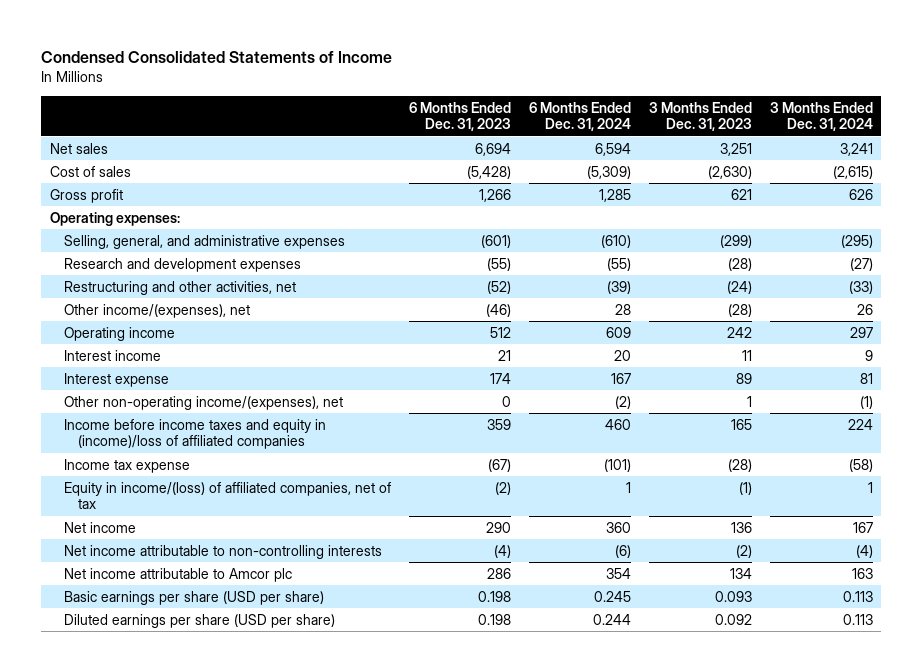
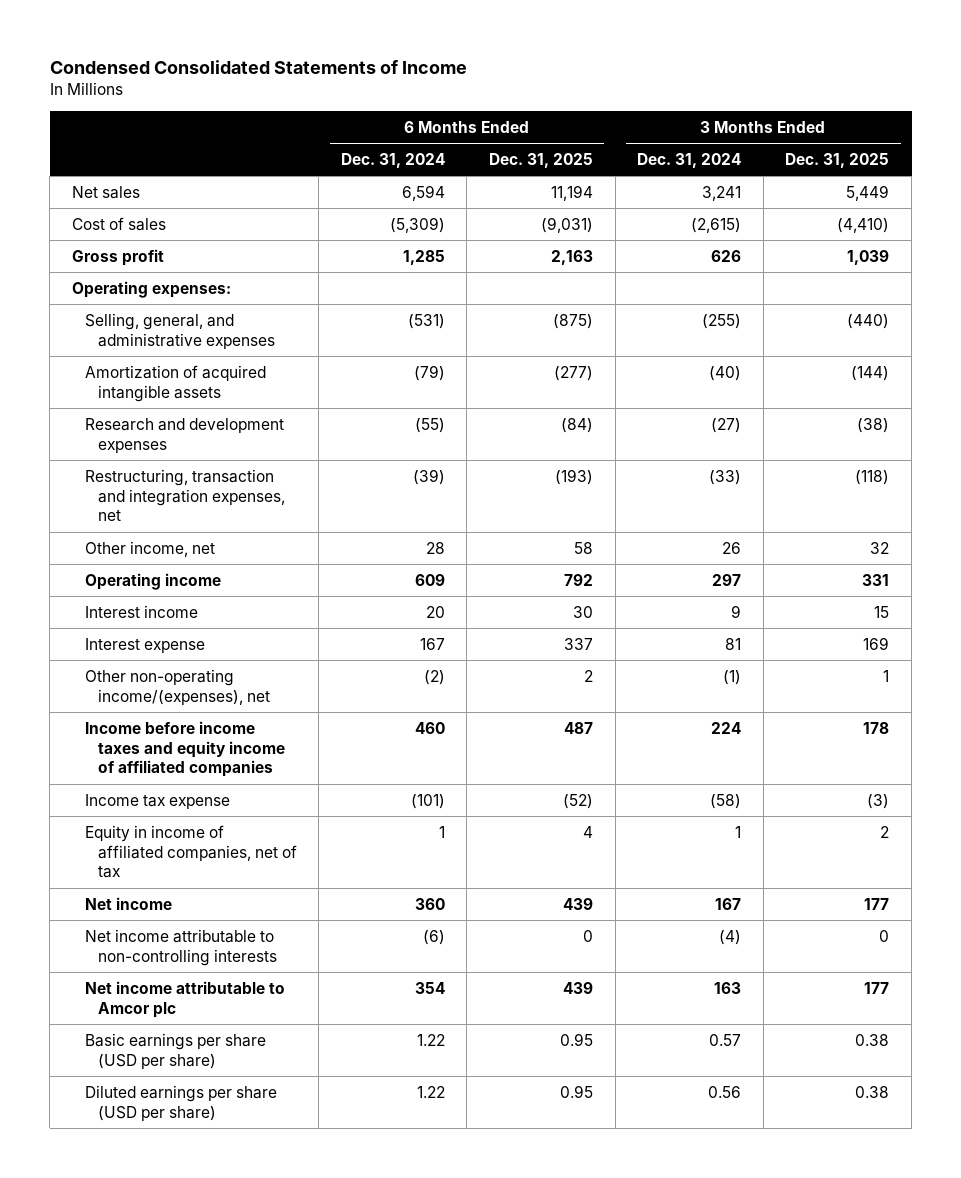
[408,101,511,132] 6 Months Ended Dec. 31, 2023 -> none
[648,101,752,132] 3 Months Ended Dec. 31, 2023 -> none
none -> [489,152,594,168] Dec. 31, 2025
none -> [785,152,890,168] Dec. 31, 2025
[600,234,631,248] (610) -> [407,313,445,329] (531)
[840,234,873,248] (295) -> [702,313,742,329] (255)
none -> [84,364,266,402] Amortization of acquired intangible assets
[64,280,297,295] Restructuring and other activities, net -> [84,468,285,522] Restructuring, transaction and integration expenses, net
[64,303,251,318] Other income/(expenses), net -> [84,540,215,557] Other income, net
[64,418,327,450] Income before income taxes and equity in (income)/loss of affiliated companies -> [84,720,285,778] Income before income taxes and equity income of affiliated companies
[64,481,392,510] Equity in income/(loss) of affiliated companies, net of tax -> [84,824,297,879] Equity in income of affiliated companies, net of tax
[593,590,631,602] 0.245 -> [416,1033,445,1046] 1.22
[842,590,873,602] 0.113 -> [709,1033,742,1046] 0.57
[592,613,631,625] 0.244 -> [416,1085,445,1098] 1.22
[842,613,873,625] 0.113 -> [708,1085,742,1098] 0.56

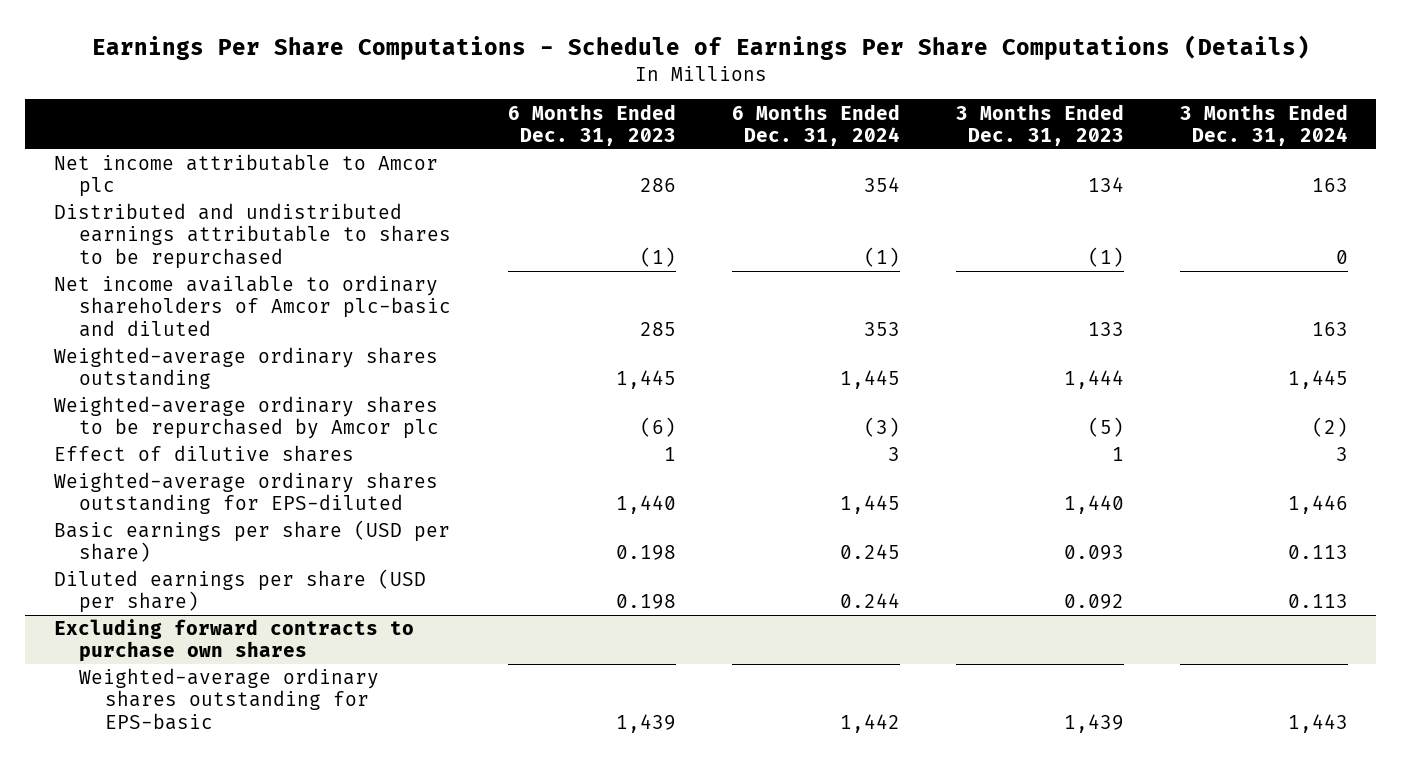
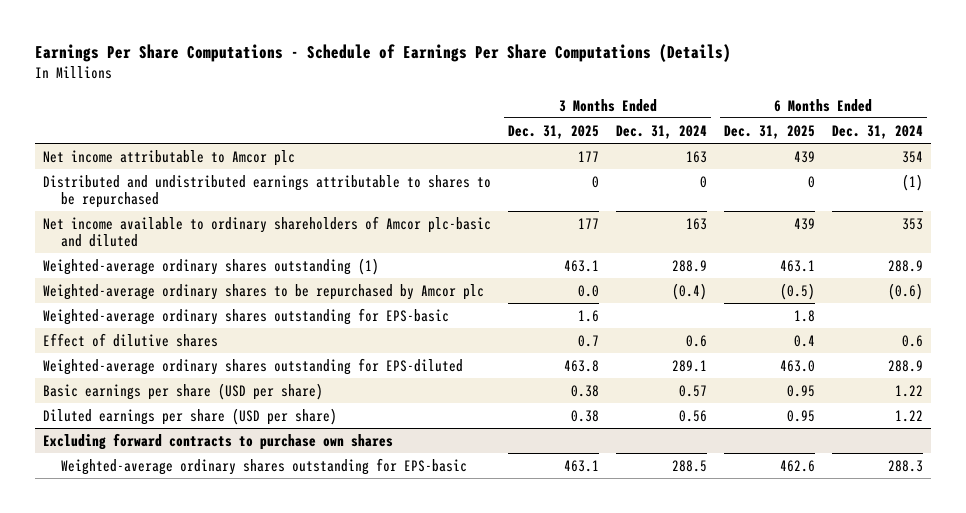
[507,103,676,146] 6 Months Ended Dec. 31, 2023 -> none
[955,103,1124,146] 3 Months Ended Dec. 31, 2023 -> none
none -> [508,124,600,139] Dec. 31, 2025
none -> [723,124,815,139] Dec. 31, 2025
[53,347,438,390] Weighted-average ordinary shares outstanding -> [43,257,380,275] Weighted-average ordinary shares outstanding (1)
[839,370,900,390] 1,445 -> [887,259,923,272] 288.9
[1288,370,1349,390] 1,445 -> [672,259,708,272] 288.9
[863,417,900,438] (3) -> [887,282,923,300] (0.6)
[1312,417,1349,438] (2) -> [672,282,708,300] (0.4)
none -> [43,307,450,325] Weighted-average ordinary shares outstanding for EPS-basic
[887,447,900,462] 3 -> [901,334,923,347] 0.6
[1336,447,1349,462] 3 -> [686,334,708,347] 0.6
[839,495,900,515] 1,445 -> [887,359,923,372] 288.9
[1288,495,1349,515] 1,446 -> [672,359,708,372] 289.1
[839,544,900,560] 0.245 -> [894,384,923,397] 1.22
[1288,545,1349,560] 0.113 -> [679,384,708,397] 0.57
[839,593,900,609] 0.244 -> [894,409,923,422] 1.22
[1288,594,1349,609] 0.113 -> [679,409,708,422] 0.56
[839,713,900,733] 1,442 -> [887,459,923,472] 288.3
[1288,713,1349,733] 1,443 -> [672,459,708,472] 288.5

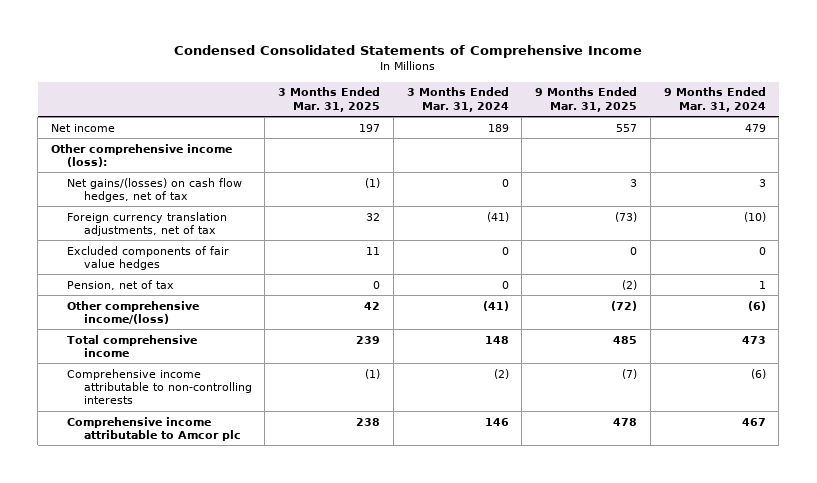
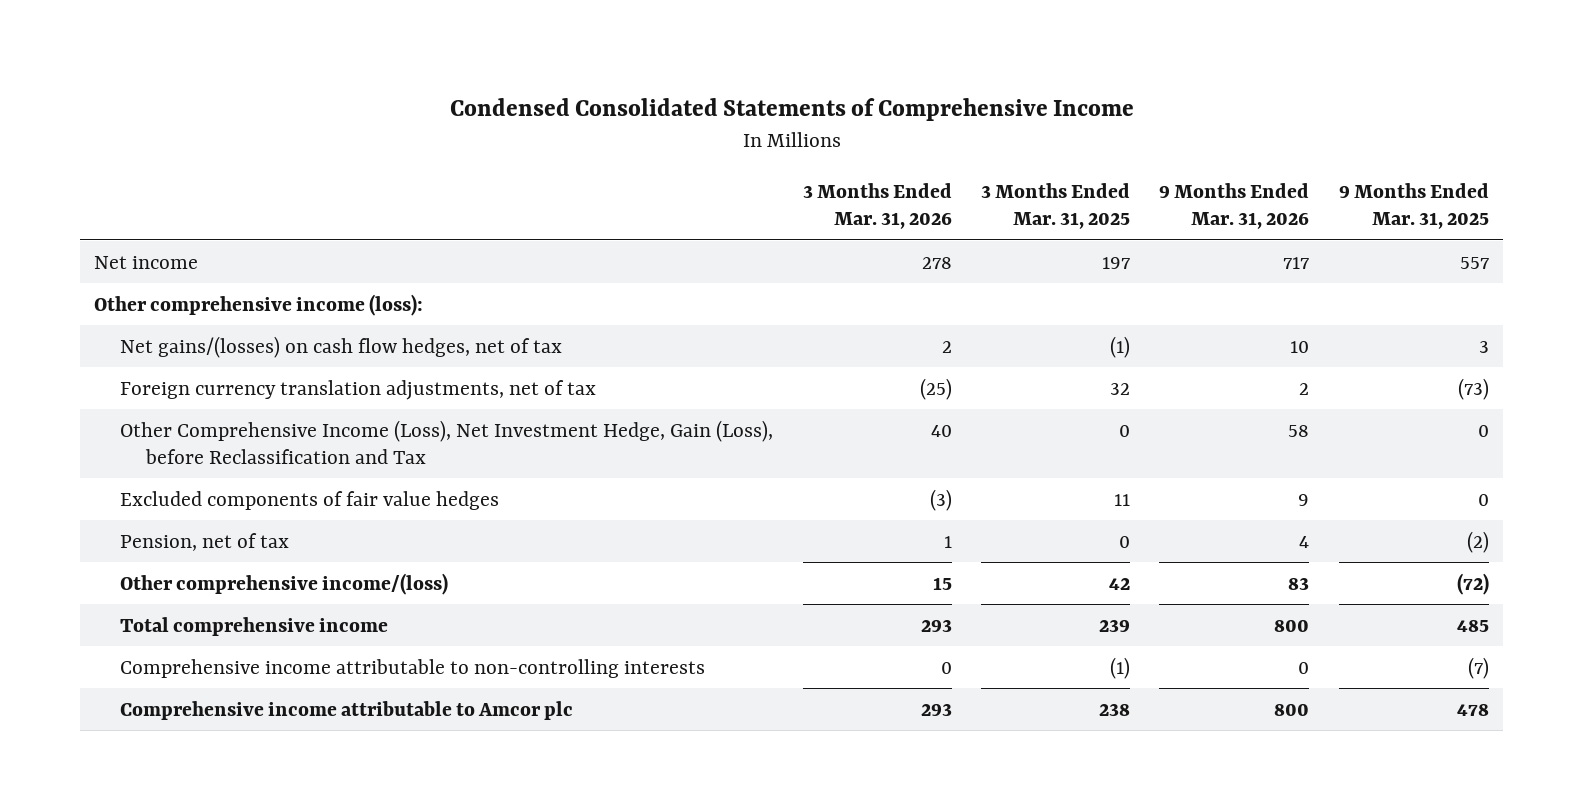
[406,87,509,112] 3 Months Ended Mar. 31, 2024 -> none
[663,87,766,112] 9 Months Ended Mar. 31, 2024 -> none
none -> [802,183,952,230] 3 Months Ended Mar. 31, 2026
none -> [1159,183,1310,230] 9 Months Ended Mar. 31, 2026
none -> [120,419,774,464] Other Comprehensive Income (Loss), Net Investment Hedge, Gain (Loss), before Reclassification and Tax

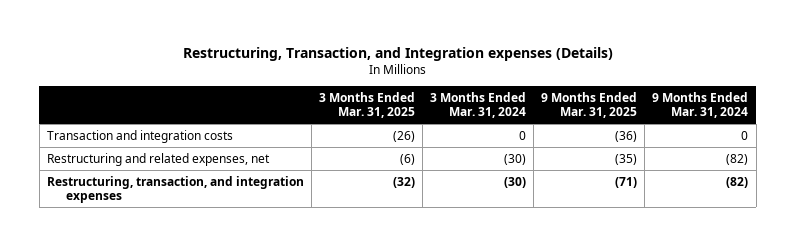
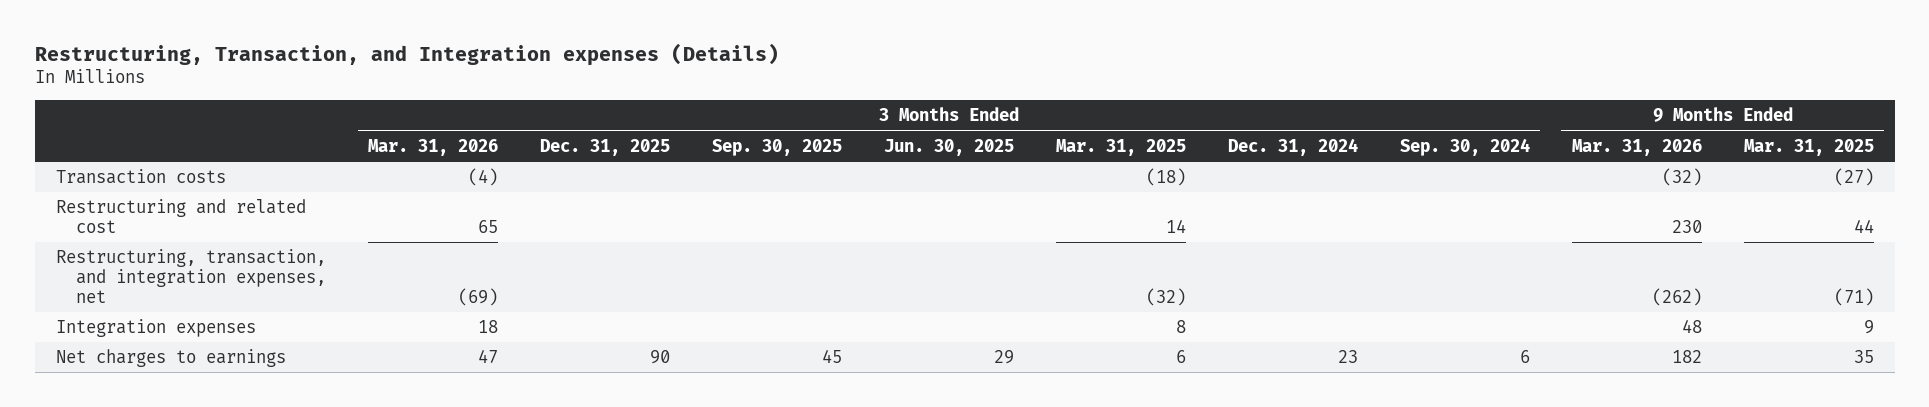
[430,92,527,119] 3 Months Ended Mar. 31, 2024 -> none
[652,92,749,119] 9 Months Ended Mar. 31, 2024 -> none
none -> [368,138,499,156] Mar. 31, 2026
none -> [540,138,671,156] Dec. 31, 2025
none -> [712,138,843,156] Sep. 30, 2025
none -> [884,138,1015,156] Jun. 30, 2025
none -> [1227,137,1358,156] Dec. 31, 2024
none -> [1399,137,1530,156] Sep. 30, 2024
none -> [1571,138,1702,156] Mar. 31, 2026
[46,129,233,143] Transaction and integration costs -> [55,169,226,185] Transaction costs
[392,130,415,142] (26) -> [1145,168,1186,187] (18)
[615,130,638,142] (36) -> [1833,168,1874,187] (27)
[46,152,270,166] Restructuring and related expenses, net -> [55,199,306,234] Restructuring and related cost
[399,153,415,165] (6) -> [1165,219,1186,234] 14
[615,153,638,165] (35) -> [1853,219,1874,234] 44
[46,175,304,204] Restructuring, transaction, and integration expenses -> [55,249,327,304] Restructuring, transaction, and integration expenses, net
none -> [55,319,256,338] Integration expenses
none -> [55,349,286,368] Net charges to earnings

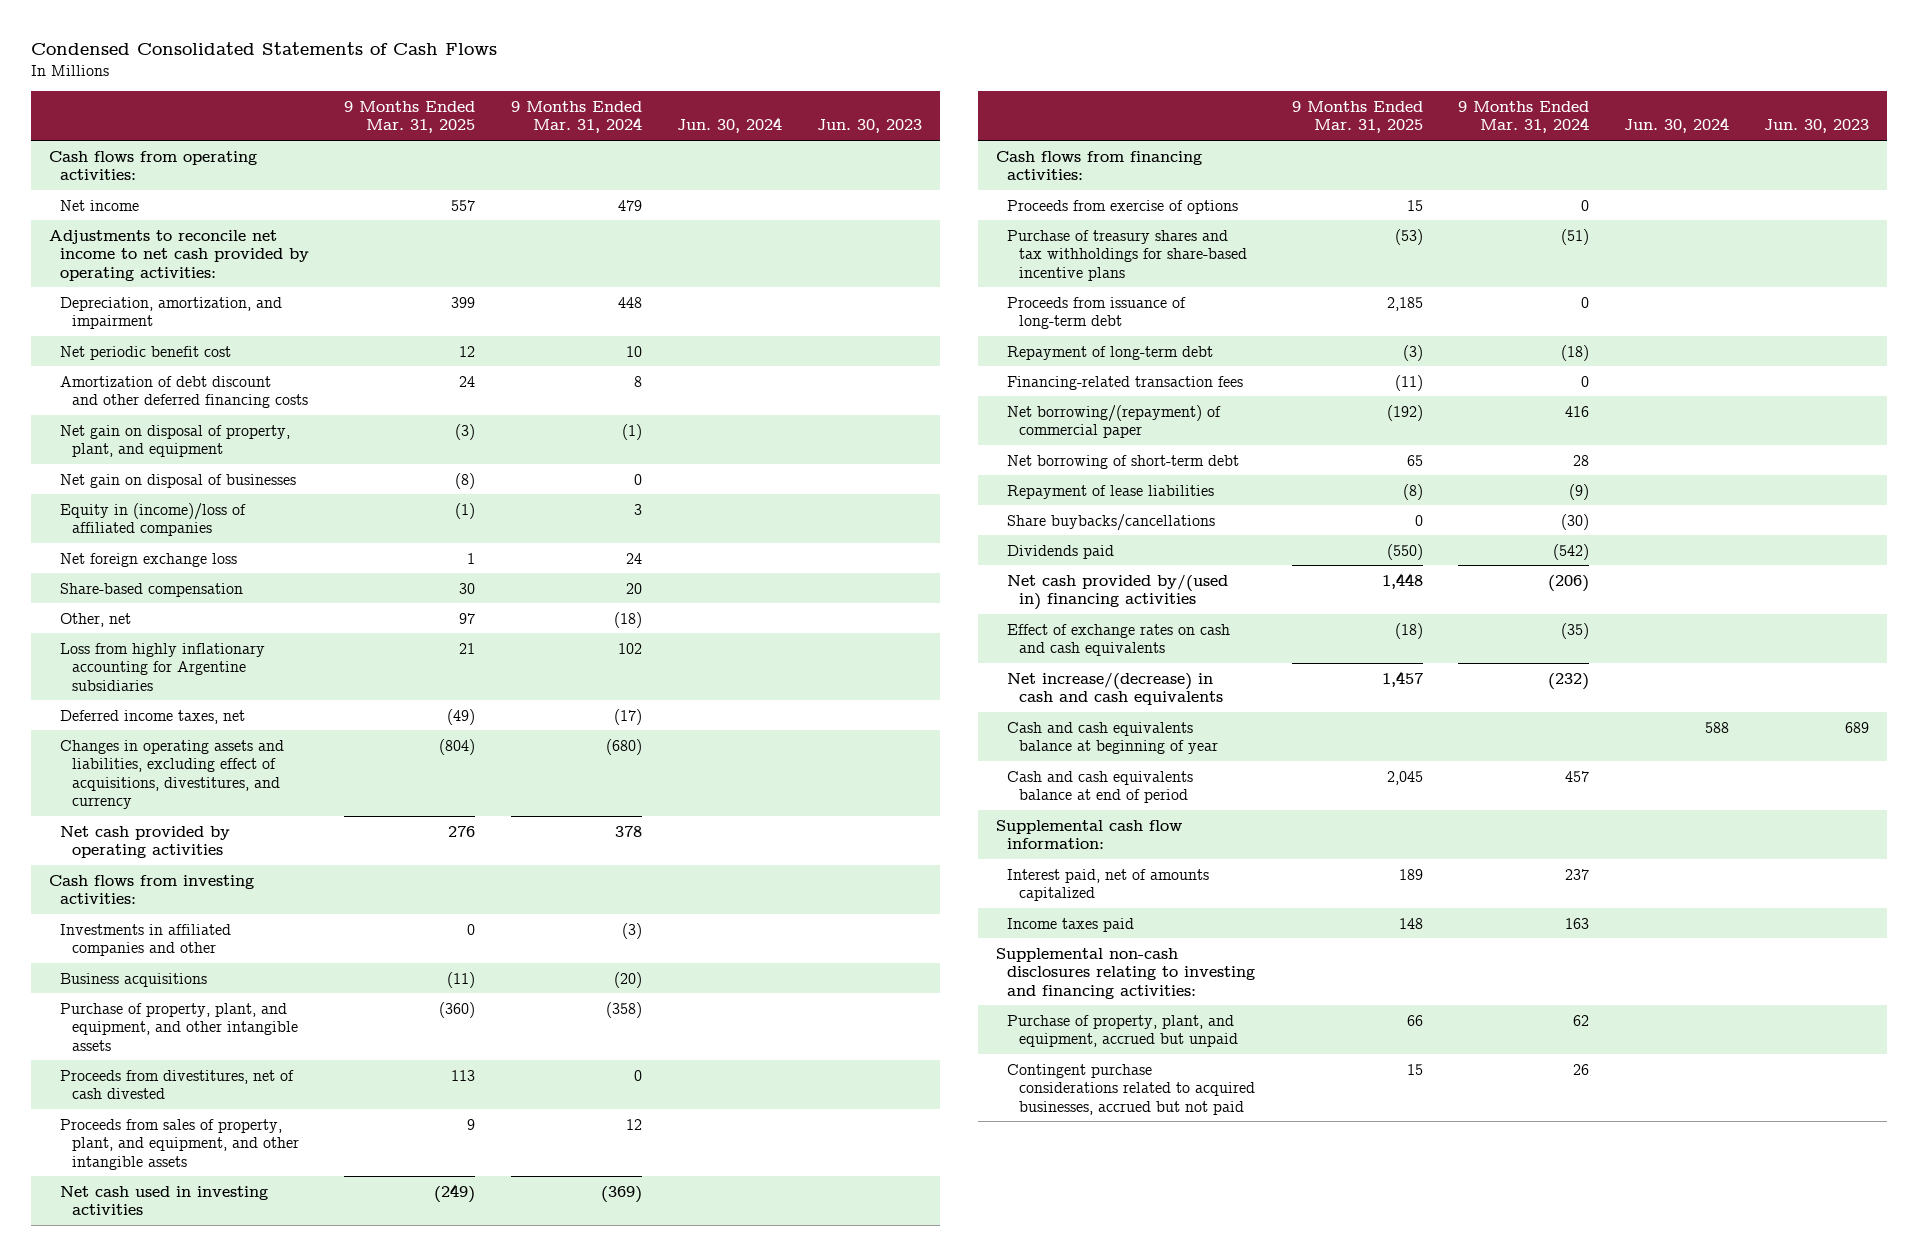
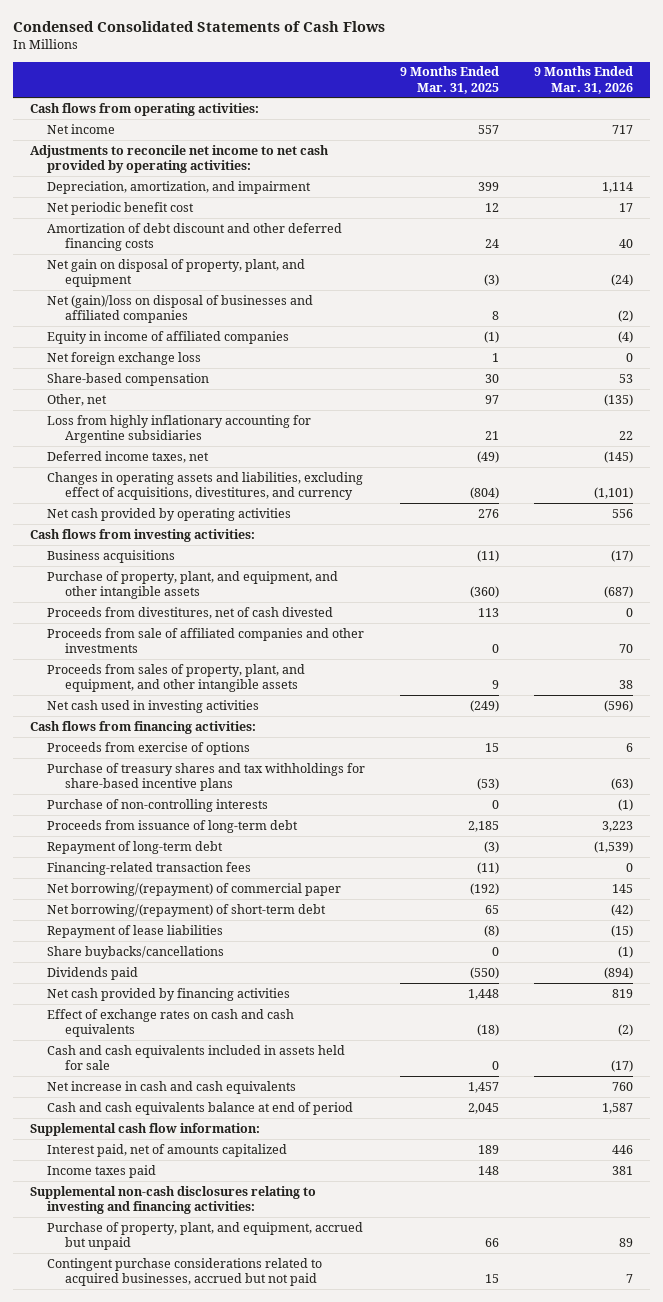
[510,100,642,134] 9 Months Ended Mar. 31, 2024 -> none
[676,117,782,134] Jun. 30, 2024 -> none
[817,119,923,134] Jun. 30, 2023 -> none
none -> [533,66,633,94] 9 Months Ended Mar. 31, 2026
[60,473,297,488] Net gain on disposal of businesses -> [47,294,314,324] Net (gain)/loss on disposal of businesses and affiliated companies
[455,472,476,489] (8) -> [492,311,500,321] 8
[60,502,247,537] Equity in (income)/loss of affiliated companies -> [47,330,290,344] Equity in income of affiliated companies
[60,923,232,957] Investments in affiliated companies and other -> none
none -> [47,627,365,654] Proceeds from sale of affiliated companies and other investments
none -> [47,798,269,812] Purchase of non-controlling interests
[1007,454,1240,469] Net borrowing of short-term debt -> [47,903,327,917] Net borrowing/(repayment) of short-term debt
[1007,573,1229,611] Net cash provided by/(used in) financing activities -> [47,987,291,1001] Net cash provided by financing activities
[1007,721,1218,755] Cash and cash equivalents balance at beginning of year -> none
none -> [47,1044,346,1071] Cash and cash equivalents included in assets held for sale
[1007,671,1223,706] Net increase/(decrease) in cash and cash equivalents -> [47,1080,297,1094] Net increase in cash and cash equivalents

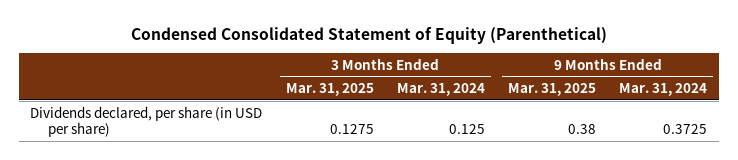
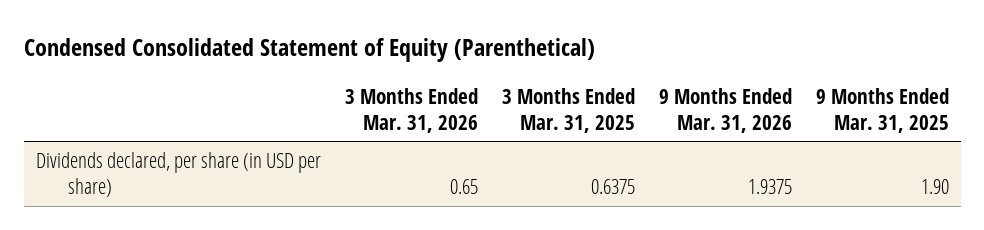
[396,83,485,97] Mar. 31, 2024 -> none
[619,83,708,97] Mar. 31, 2024 -> none
none -> [344,87,478,133] 3 Months Ended Mar. 31, 2026
none -> [658,87,792,133] 9 Months Ended Mar. 31, 2026
[329,124,374,135] 0.1275 -> [590,179,635,195] 0.6375
[568,124,597,135] 0.38 -> [920,179,949,195] 1.90

